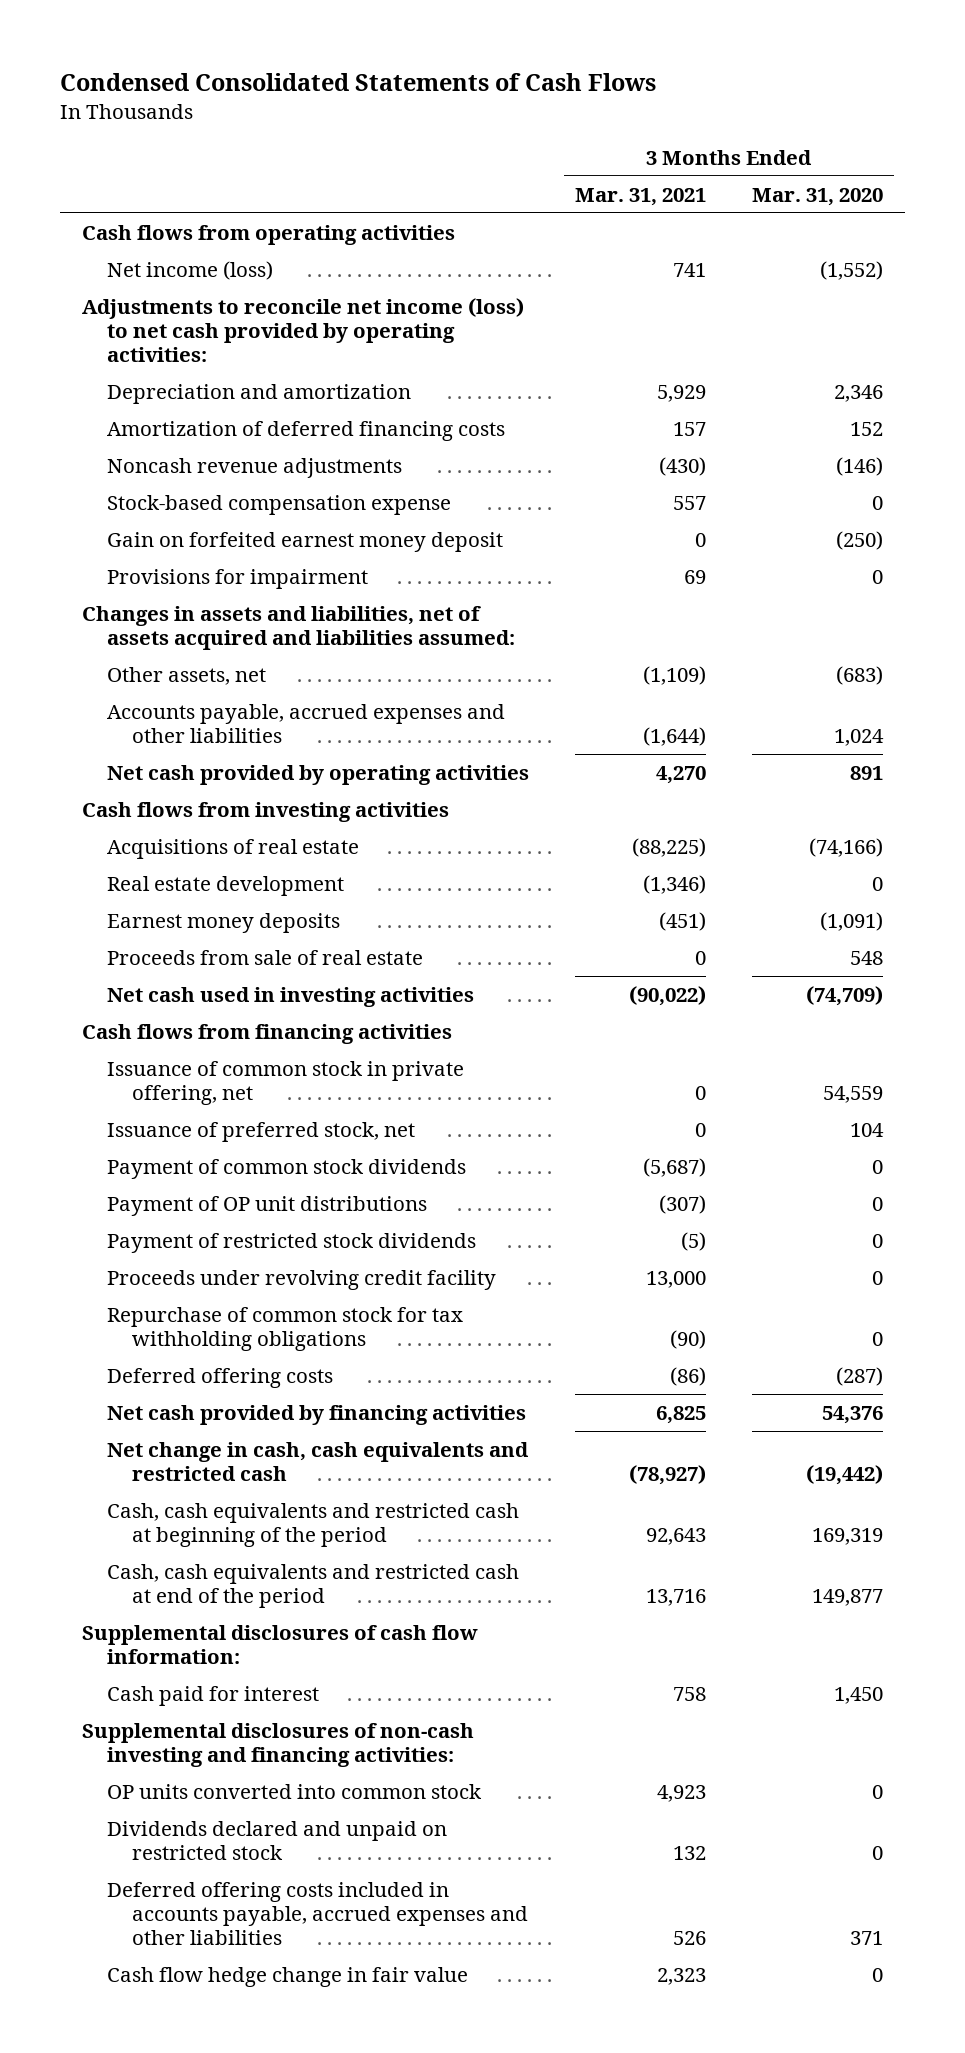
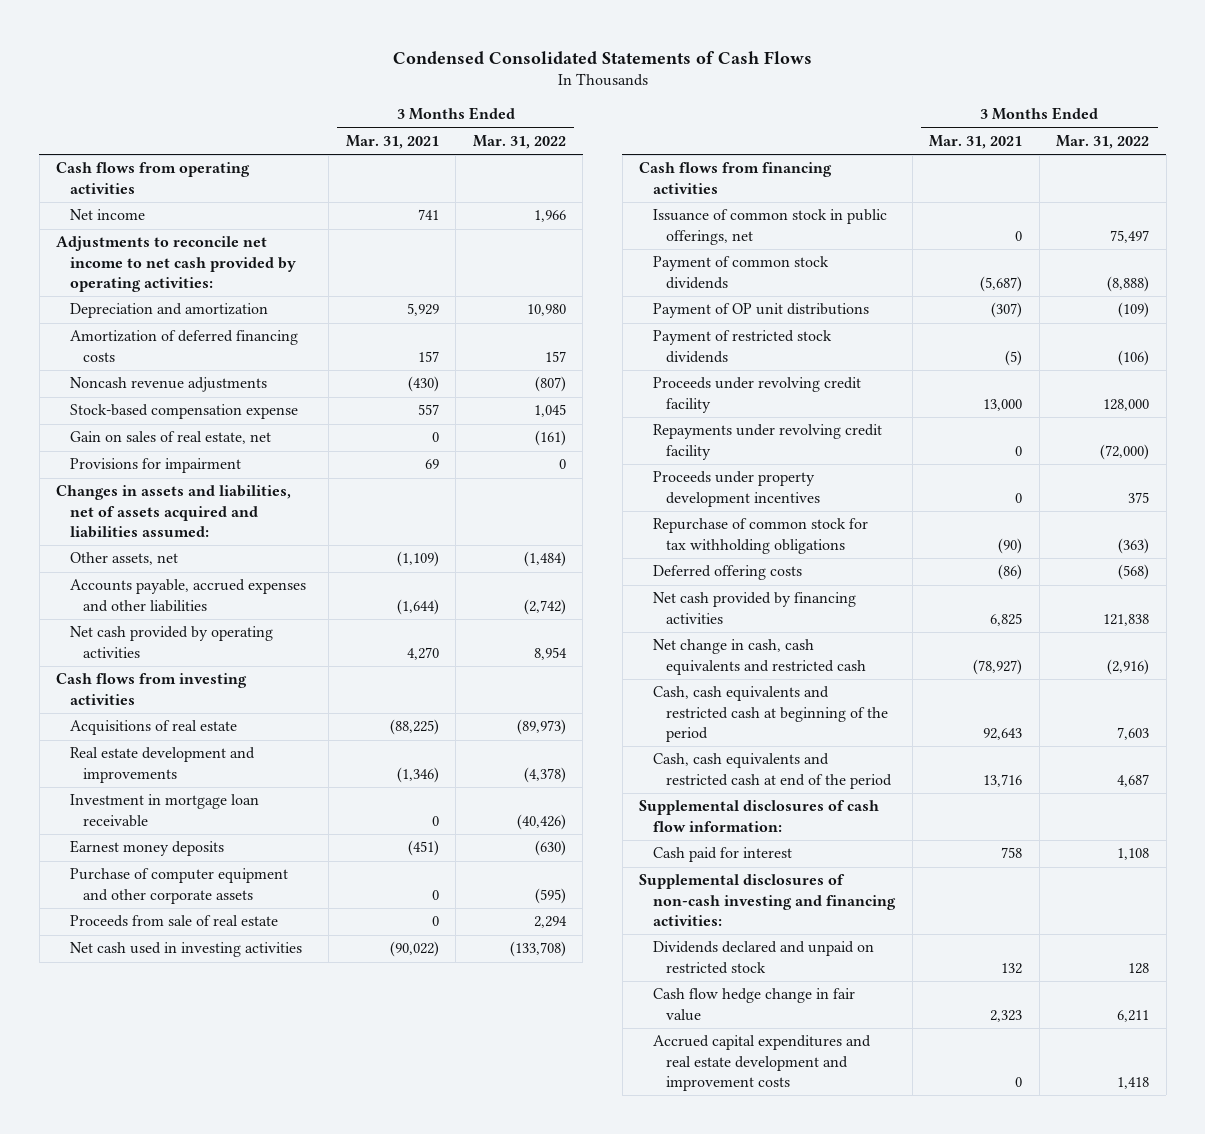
[751,187,883,206] Mar. 31, 2020 -> none
none -> [472,134,566,149] Mar. 31, 2022
[107,260,274,280] Net income (loss) -> [69,209,145,221] Net income
[82,297,525,362] Adjustments to reconcile net income (loss) to net cash provided by operating activities: -> [56,236,296,292] Adjustments to reconcile net income to net cash provided by operating activities:
[107,531,504,552] Gain on forfeited earnest money deposit -> none
none -> [69,431,271,445] Gain on sales of real estate, net
[107,875,345,896] Real estate development -> [69,747,255,783] Real estate development and improvements
none -> [69,794,259,827] Investment in mortgage loan receivable
none -> [69,868,288,904] Purchase of computer equipment and other corporate assets
[107,1121,416,1142] Issuance of preferred stock, net -> none
[107,1060,465,1105] Issuance of common stock in private offering, net -> [652,209,887,245] Issuance of common stock in public offerings, net
none -> [652,424,882,460] Repayments under revolving credit facility
none -> [652,471,821,507] Proceeds under property development incentives
[107,1783,483,1799] OP units converted into common stock -> none
[107,1881,529,1945] Deferred offering costs included in accounts payable, accrued expenses and other liabilities -> none
none -> [652,1035,871,1091] Accrued capital expenditures and real estate development and improvement costs

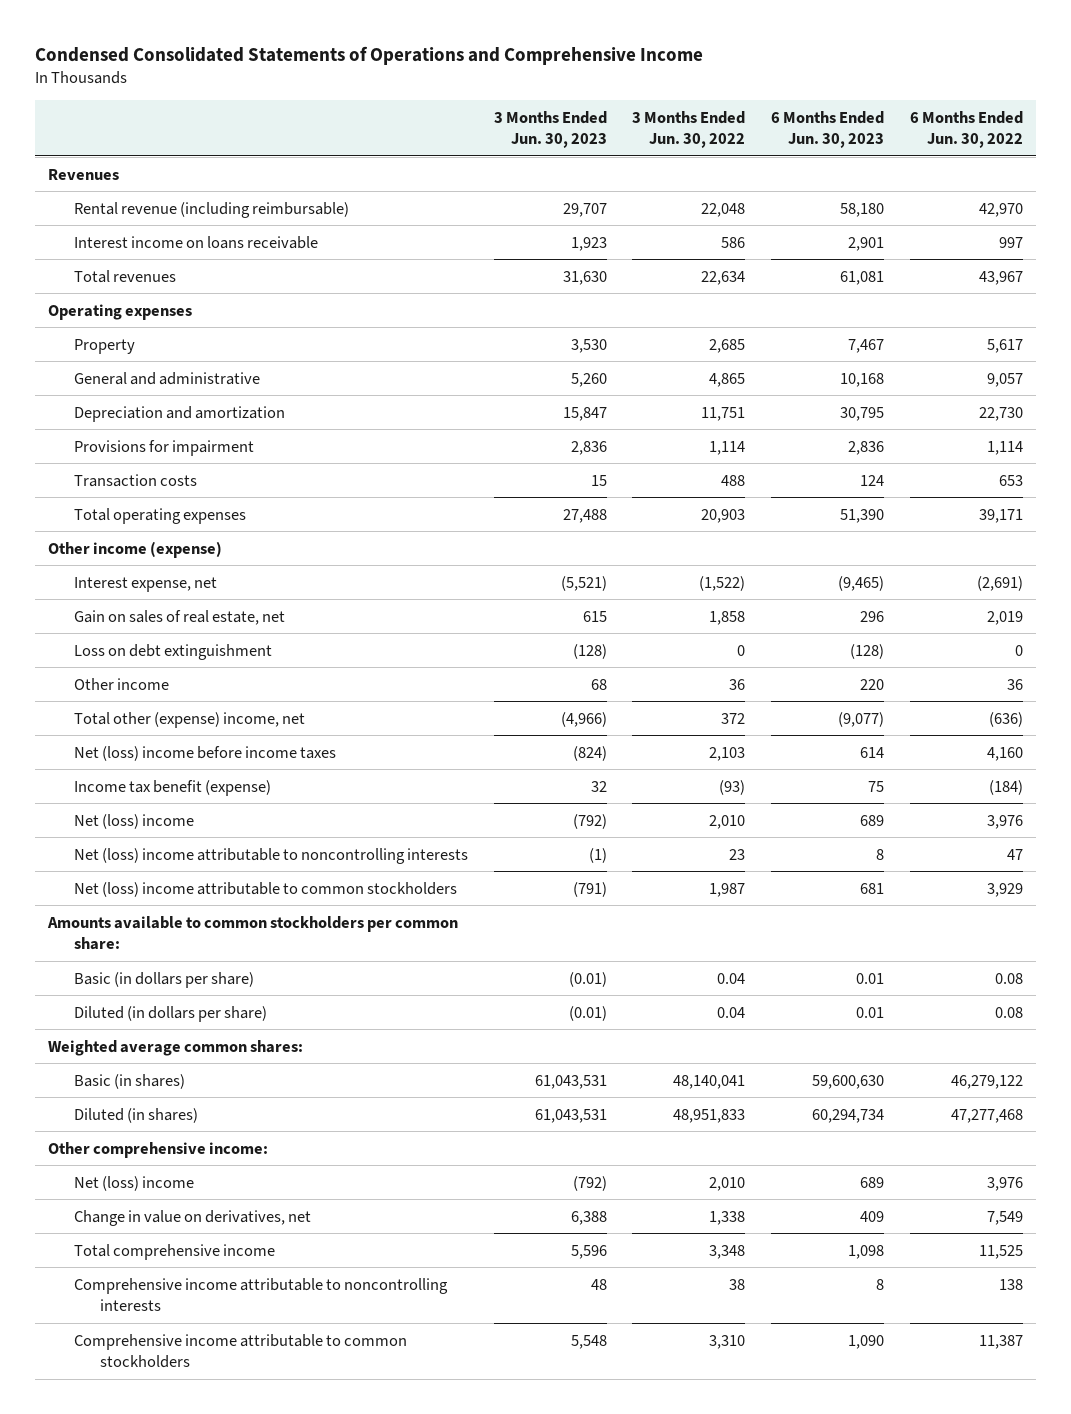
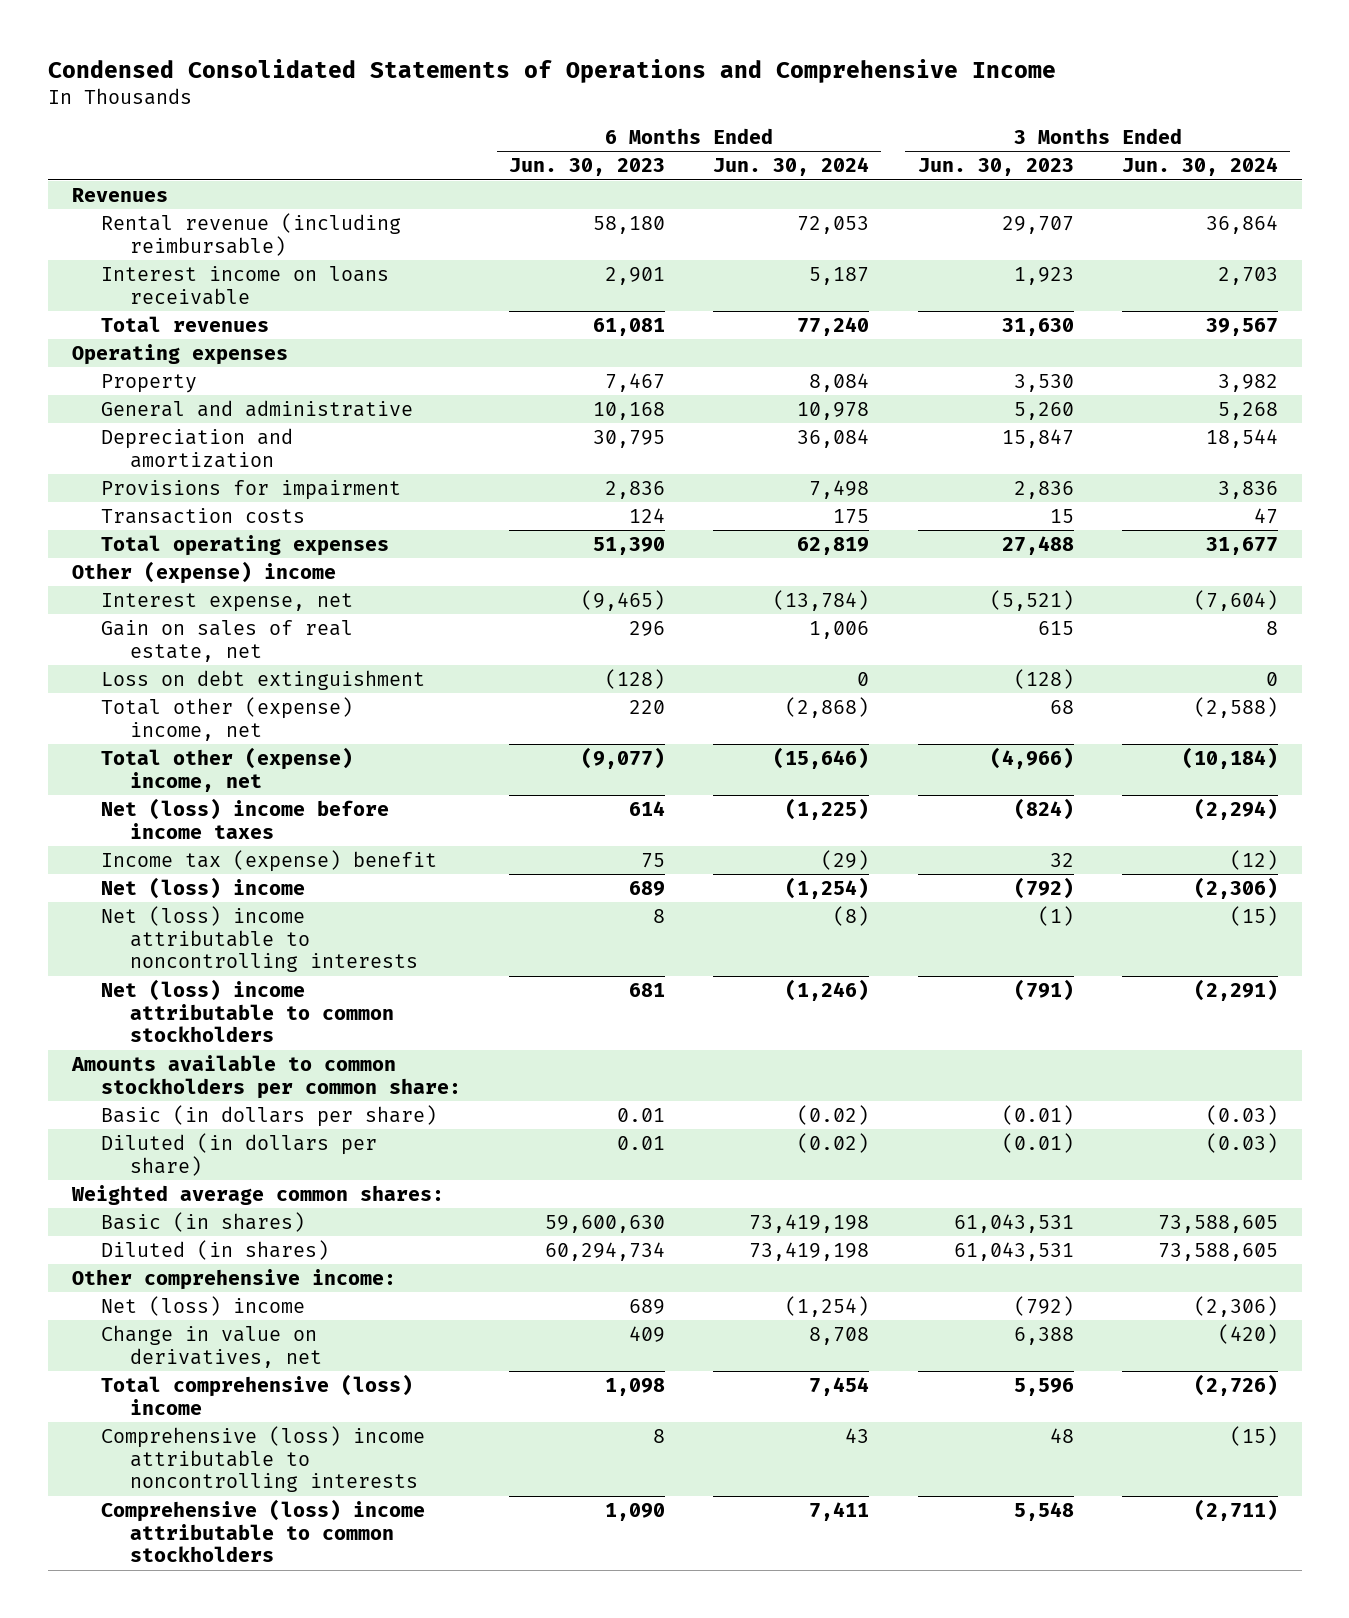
[632,110,746,149] 3 Months Ended Jun. 30, 2022 -> none
[909,110,1023,149] 6 Months Ended Jun. 30, 2022 -> none
none -> [713,157,870,177] Jun. 30, 2024
none -> [1121,157,1278,177] Jun. 30, 2024
[47,540,222,558] Other income (expense) -> [71,560,336,584] Other (expense) income
[73,677,169,690] Other income -> [100,696,353,741] Total other (expense) income, net
[73,779,271,796] Income tax benefit (expense) -> [100,849,437,872] Income tax (expense) benefit
[73,1243,275,1260] Total comprehensive income -> [100,1373,413,1415] Total comprehensive (loss) income
[73,1277,448,1312] Comprehensive income attributable to noncontrolling interests -> [100,1425,425,1493] Comprehensive (loss) income attributable to noncontrolling interests
[73,1333,407,1369] Comprehensive income attributable to common stockholders -> [100,1498,425,1563] Comprehensive (loss) income attributable to common stockholders

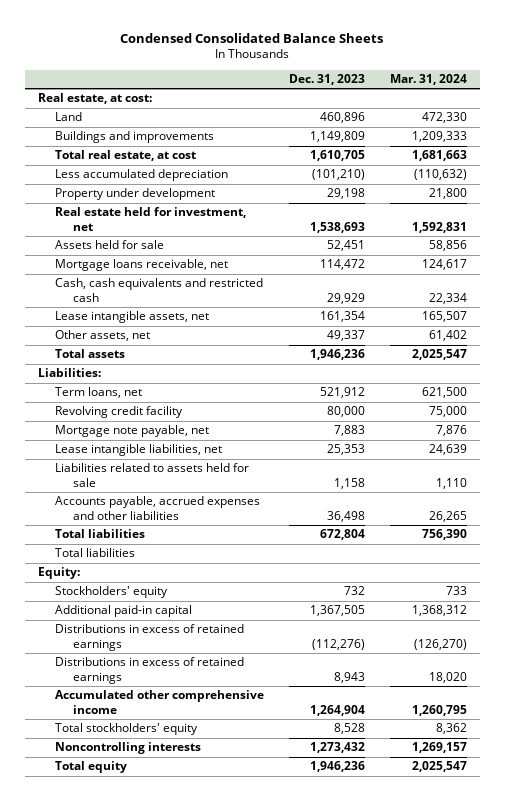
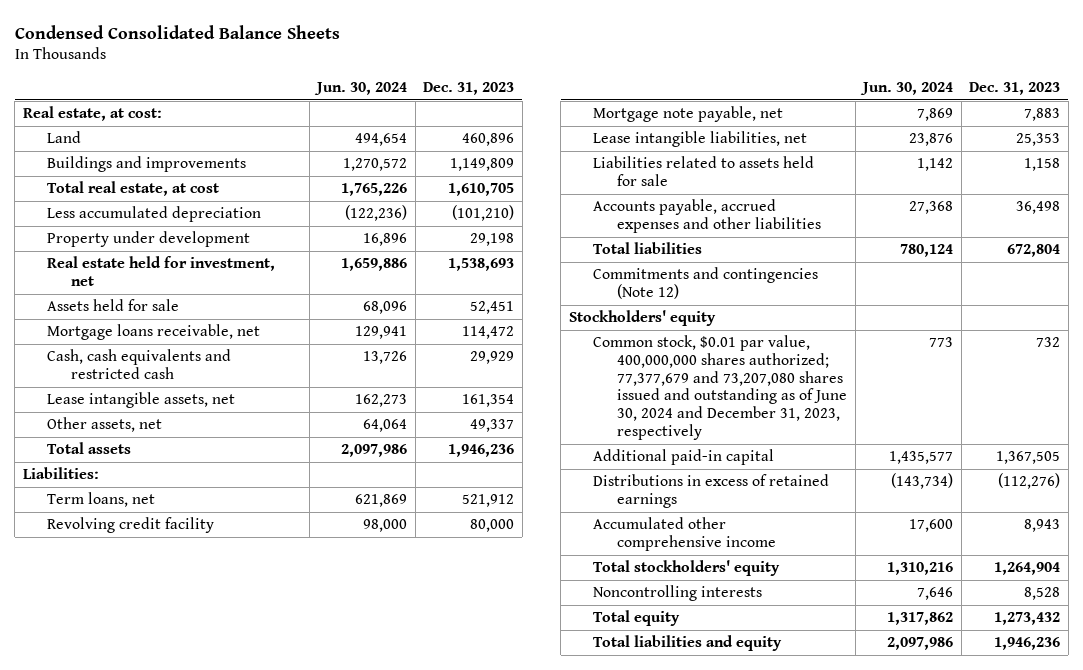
[390,74,468,86] Mar. 31, 2024 -> none
none -> [314,81,408,95] Jun. 30, 2024
[55,548,136,558] Total liabilities -> [592,267,818,299] Commitments and contingencies (Note 12)
[37,567,80,580] Equity: -> [568,310,716,327] Stockholders' equity
[55,586,169,599] Stockholders' equity -> [592,335,848,440] Common stock, $0.01 par value, 400,000,000 shares authorized; 77,377,679 and 73,207,080 shares issued and outstanding as of June 30, 2024 and December 31, 2023, respectively
[55,657,245,684] Distributions in excess of retained earnings -> [592,517,777,551] Accumulated other comprehensive income
[55,690,265,714] Accumulated other comprehensive income -> [592,560,780,577] Total stockholders' equity
[55,723,199,736] Total stockholders' equity -> [592,585,762,602] Noncontrolling interests
[55,742,202,755] Noncontrolling interests -> [592,610,680,627] Total equity
[55,761,128,774] Total equity -> [592,635,782,652] Total liabilities and equity

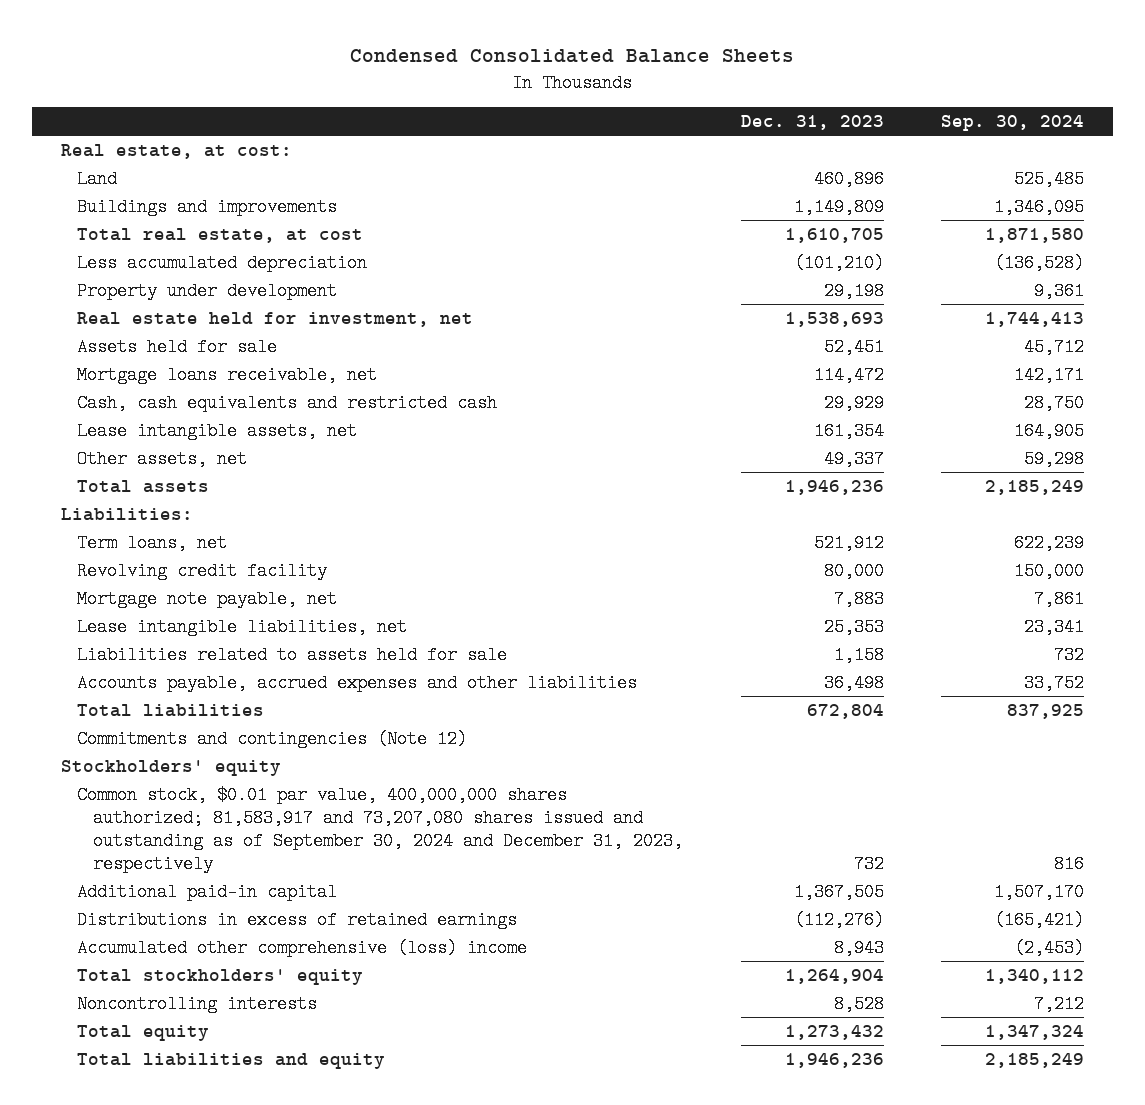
[314,81,408,95] Jun. 30, 2024 -> none
none -> [941,115,1085,132] Sep. 30, 2024
[592,335,848,440] Common stock, $0.01 par value, 400,000,000 shares authorized; 77,377,679 and 73,207,080 shares issued and outstanding as of June 30, 2024 and December 31, 2023, respectively -> [76,785,683,873] Common stock, $0.01 par value, 400,000,000 shares authorized; 81,583,917 and 73,207,080 shares issued and outstanding as of September 30, 2024 and December 31, 2023, respectively
[592,517,777,551] Accumulated other comprehensive income -> [76,938,527,957] Accumulated other comprehensive (loss) income

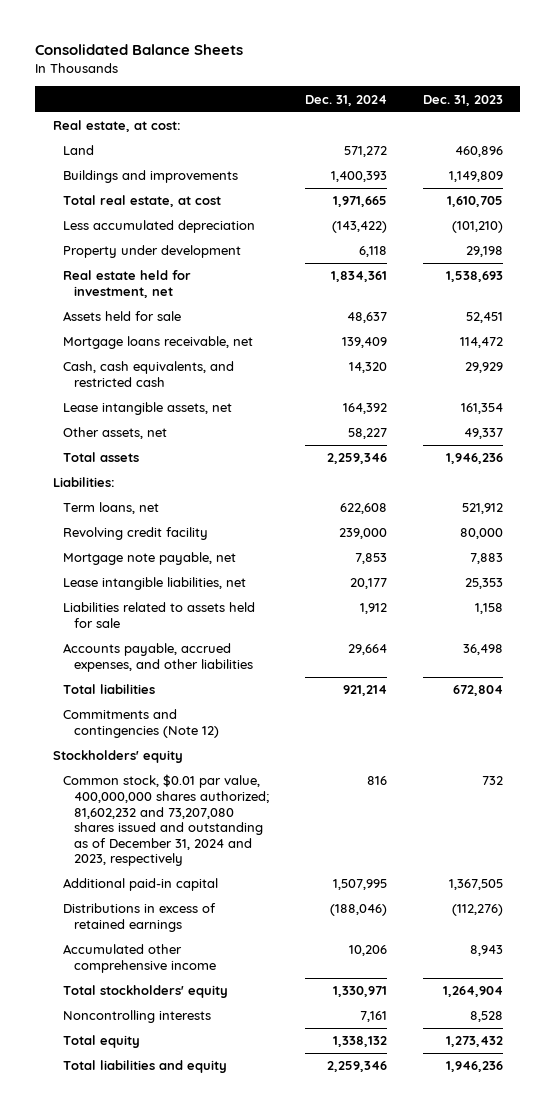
[350,49,795,64] Condensed Consolidated Balance Sheets -> [34,44,243,56] Consolidated Balance Sheets
[941,115,1085,132] Sep. 30, 2024 -> none
none -> [304,94,387,106] Dec. 31, 2024
[76,393,497,412] Cash, cash equivalents and restricted cash -> [63,361,235,387] Cash, cash equivalents, and restricted cash
[76,673,637,692] Accounts payable, accrued expenses and other liabilities -> [63,643,253,672] Accounts payable, accrued expenses, and other liabilities
[76,785,683,873] Common stock, $0.01 par value, 400,000,000 shares authorized; 81,583,917 and 73,207,080 shares issued and outstanding as of September 30, 2024 and December 31, 2023, respectively -> [63,774,269,867] Common stock, $0.01 par value, 400,000,000 shares authorized; 81,602,232 and 73,207,080 shares issued and outstanding as of December 31, 2024 and 2023, respectively
[76,938,527,957] Accumulated other comprehensive (loss) income -> [63,944,216,973] Accumulated other comprehensive income

